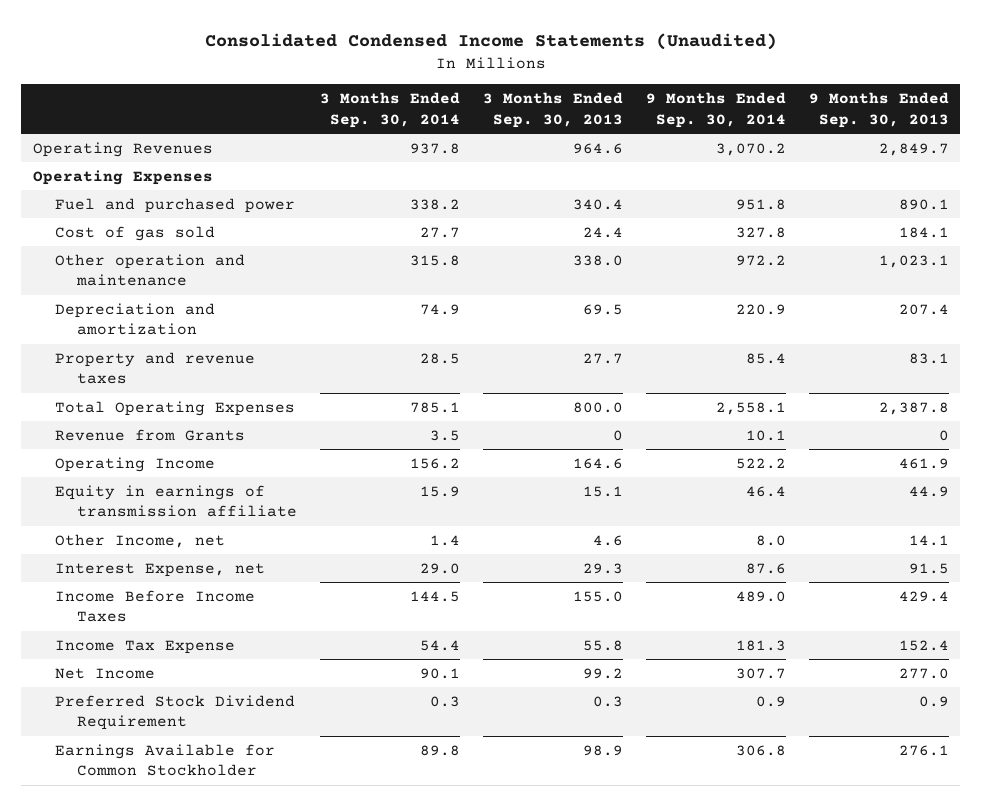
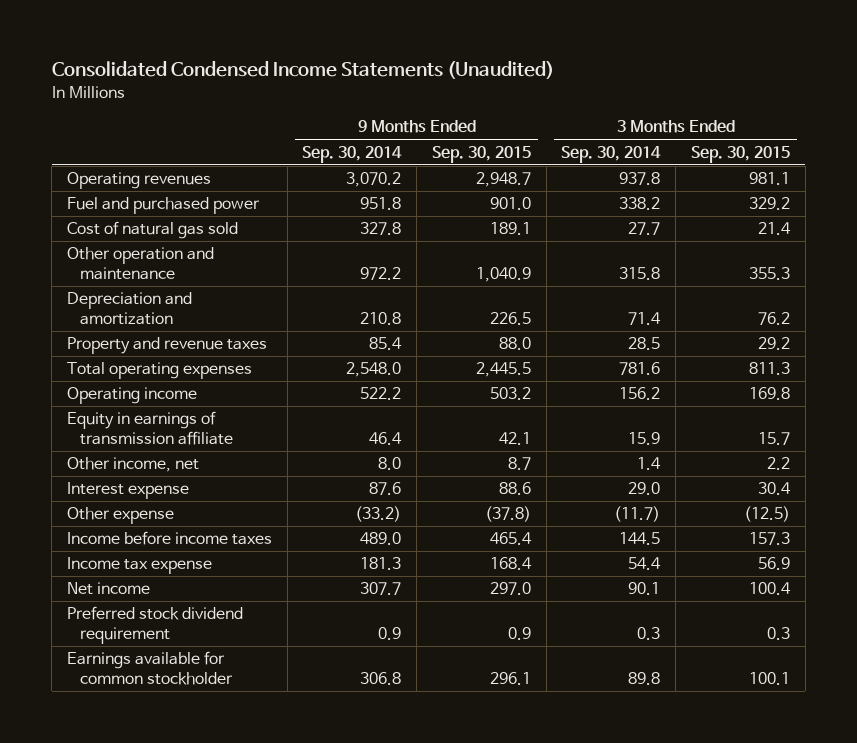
[483,91,624,128] 3 Months Ended Sep. 30, 2013 -> none
[808,91,949,128] 9 Months Ended Sep. 30, 2013 -> none
none -> [431,145,531,163] Sep. 30, 2015
none -> [690,145,790,163] Sep. 30, 2015
[32,169,213,185] Operating Expenses -> none
[32,141,213,157] Operating Revenues -> [66,172,211,190] Operating revenues
[54,225,215,241] Cost of gas sold -> [66,221,238,240] Cost of natural gas sold
[420,303,461,315] 74.9 -> [628,312,662,326] 71.4
[735,303,786,315] 220.9 -> [360,312,402,326] 210.8
[54,428,245,441] Revenue from Grants -> none
[54,400,295,416] Total Operating Expenses -> [66,362,252,380] Total operating expenses
[410,401,461,413] 785.1 -> [619,362,661,376] 781.6
[715,401,786,415] 2,558.1 -> [346,362,402,378] 2,548.0
[54,456,215,472] Operating Income -> [66,387,197,405] Operating income
[54,533,225,548] Other Income, net -> [66,457,199,473] Other income, net
[54,562,265,577] Interest Expense, net -> [66,482,189,500] Interest expense
none -> [66,507,174,525] Other expense
[54,589,255,623] Income Before Income Taxes -> [66,531,272,546] Income before income taxes
[54,639,235,654] Income Tax Expense -> [66,557,212,575] Income tax expense
[54,667,155,679] Net Income -> [66,582,150,596] Net income
[54,694,295,731] Preferred Stock Dividend Requirement -> [66,606,243,645] Preferred stock dividend requirement
[54,743,275,777] Earnings Available for Common Stockholder -> [66,651,233,686] Earnings available for common stockholder

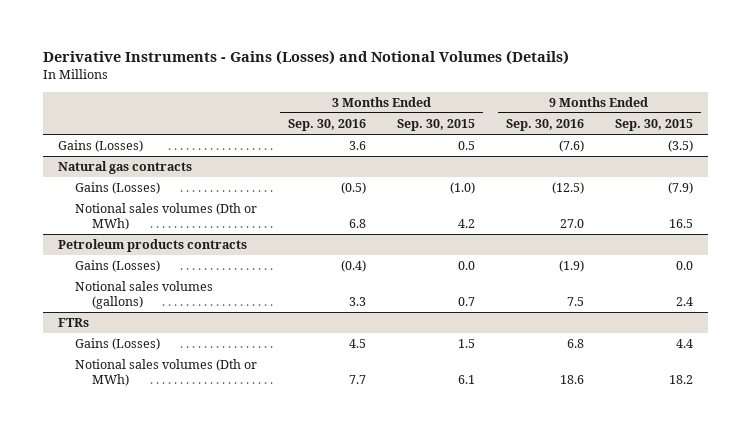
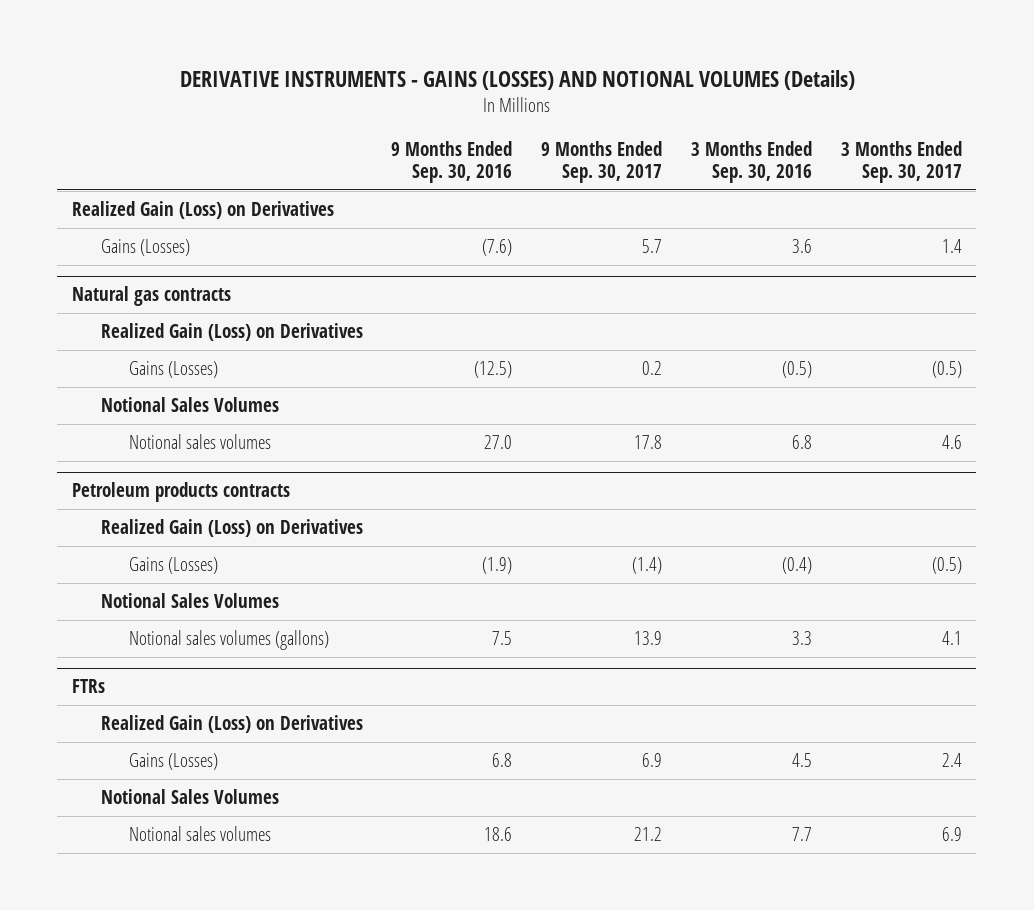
[42,50,569,66] Derivative Instruments - Gains (Losses) and Notional Volumes (Details) -> [179,69,855,90] DERIVATIVE INSTRUMENTS - GAINS (LOSSES) AND NOTIONAL VOLUMES (Details)
[397,119,476,132] Sep. 30, 2015 -> none
[614,119,693,132] Sep. 30, 2015 -> none
none -> [541,140,663,184] 9 Months Ended Sep. 30, 2017
none -> [840,140,962,184] 3 Months Ended Sep. 30, 2017
none -> [71,200,334,219] Realized Gain (Loss) on Derivatives
none -> [100,322,363,341] Realized Gain (Loss) on Derivatives
none -> [100,396,279,412] Notional Sales Volumes
[75,203,258,230] Notional sales volumes (Dth or MWh) -> [129,433,272,449] Notional sales volumes
none -> [100,518,363,537] Realized Gain (Loss) on Derivatives
none -> [100,592,279,608] Notional Sales Volumes
none -> [100,714,363,733] Realized Gain (Loss) on Derivatives
none -> [100,788,279,804] Notional Sales Volumes
[75,359,258,386] Notional sales volumes (Dth or MWh) -> [129,825,272,841] Notional sales volumes

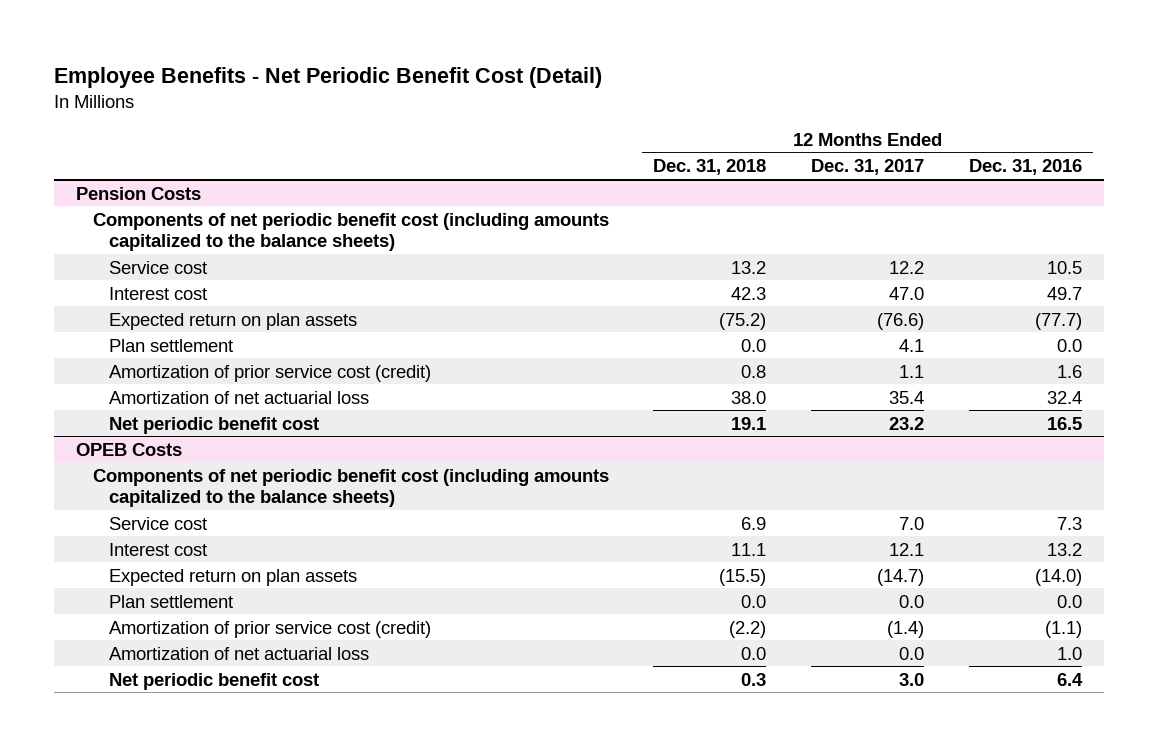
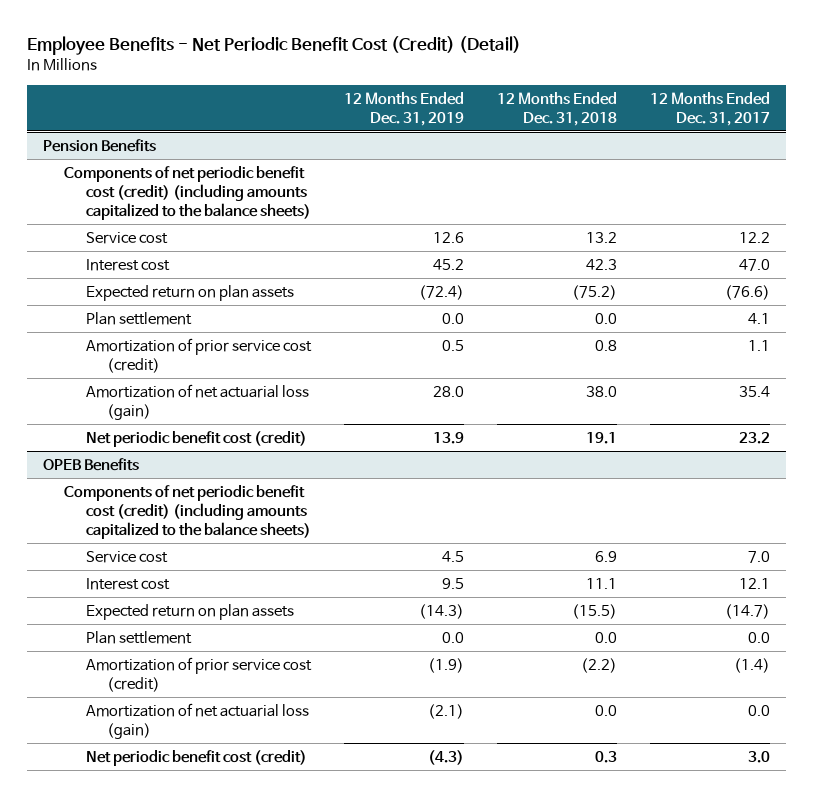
[53,66,602,88] Employee Benefits - Net Periodic Benefit Cost (Detail) -> [26,35,521,55] Employee Benefits - Net Periodic Benefit Cost (Credit) (Detail)
[968,159,1082,176] Dec. 31, 2016 -> none
none -> [343,91,464,127] 12 Months Ended Dec. 31, 2019
[76,186,202,200] Pension Costs -> [43,138,157,152] Pension Benefits
[92,212,609,252] Components of net periodic benefit cost (including amounts capitalized to the balance sheets) -> [64,165,311,221] Components of net periodic benefit cost (credit) (including amounts capitalized to the balance sheets)
[109,390,370,404] Amortization of net actuarial loss -> [85,383,309,420] Amortization of net actuarial loss (gain)
[109,416,320,434] Net periodic benefit cost -> [85,430,307,447] Net periodic benefit cost (credit)
[76,442,183,456] OPEB Costs -> [43,457,140,471] OPEB Benefits
[92,468,609,508] Components of net periodic benefit cost (including amounts capitalized to the balance sheets) -> [64,484,311,540] Components of net periodic benefit cost (credit) (including amounts capitalized to the balance sheets)
[109,646,370,660] Amortization of net actuarial loss -> [85,702,309,739] Amortization of net actuarial loss (gain)
[109,672,320,690] Net periodic benefit cost -> [85,749,307,766] Net periodic benefit cost (credit)

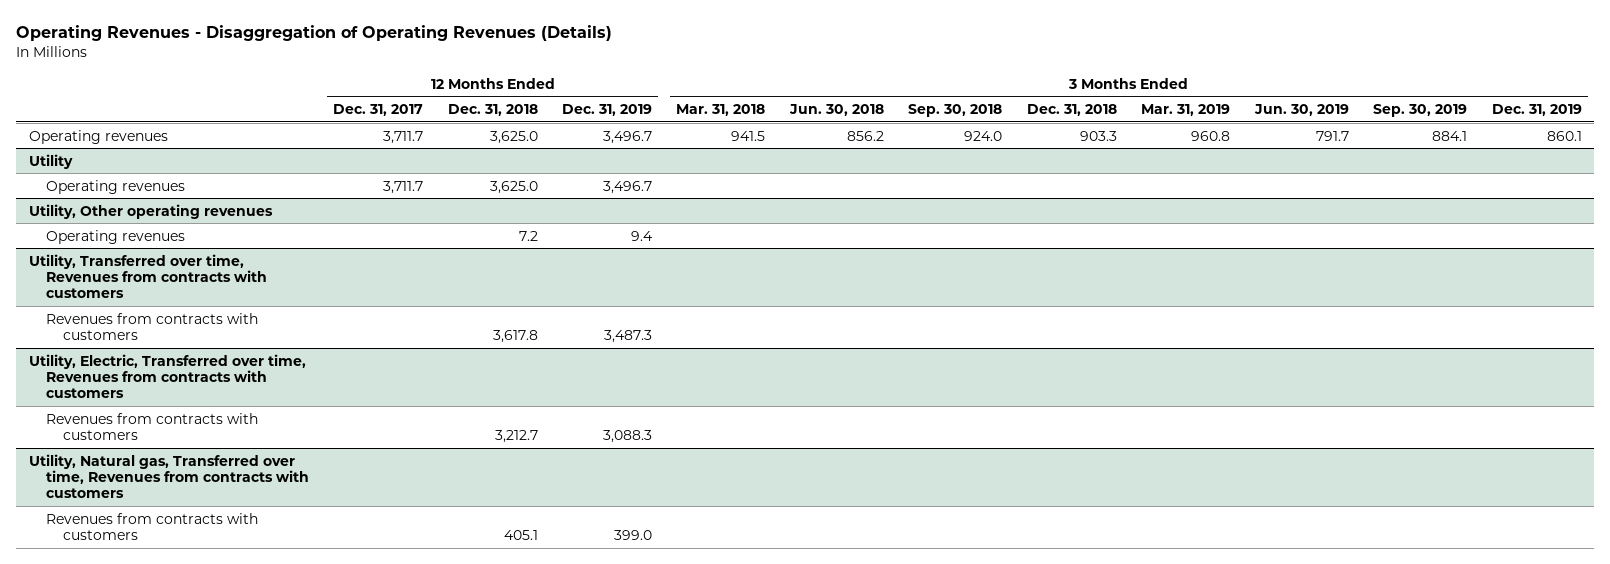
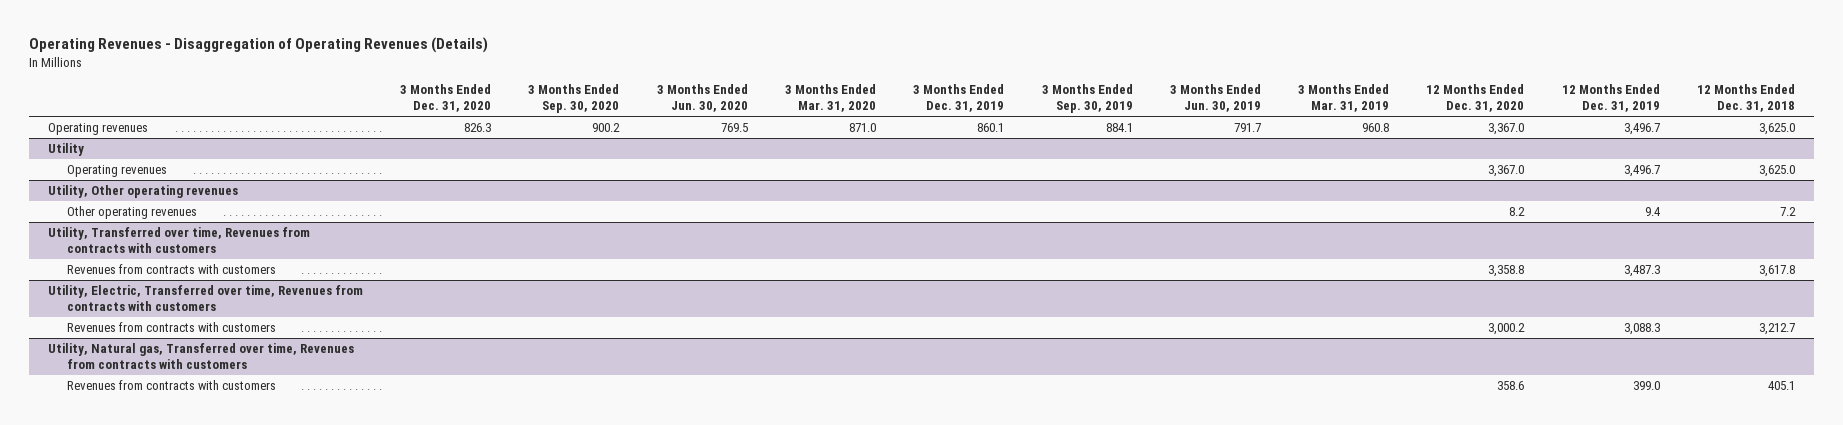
[333,103,424,116] Dec. 31, 2017 -> none
[676,103,766,116] Mar. 31, 2018 -> none
[788,103,884,116] Jun. 30, 2018 -> none
[908,103,1003,117] Sep. 30, 2018 -> none
[1026,103,1117,116] Dec. 31, 2018 -> none
none -> [400,84,492,113] 3 Months Ended Dec. 31, 2020
none -> [528,84,620,114] 3 Months Ended Sep. 30, 2020
none -> [656,84,748,113] 3 Months Ended Jun. 30, 2020
none -> [785,84,877,113] 3 Months Ended Mar. 31, 2020
none -> [1426,84,1525,113] 12 Months Ended Dec. 31, 2020
[45,229,185,244] Operating revenues -> [66,206,197,220] Other operating revenues

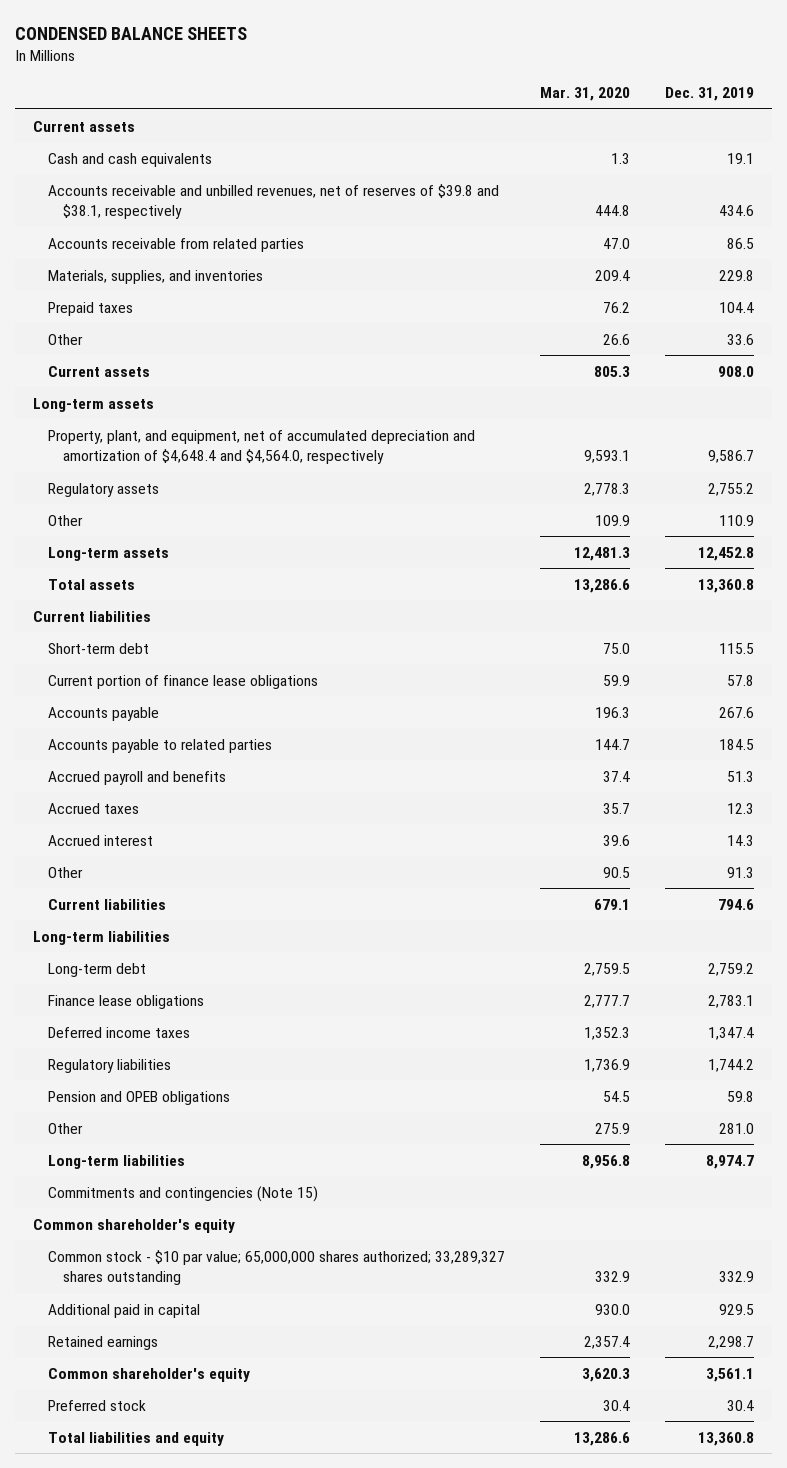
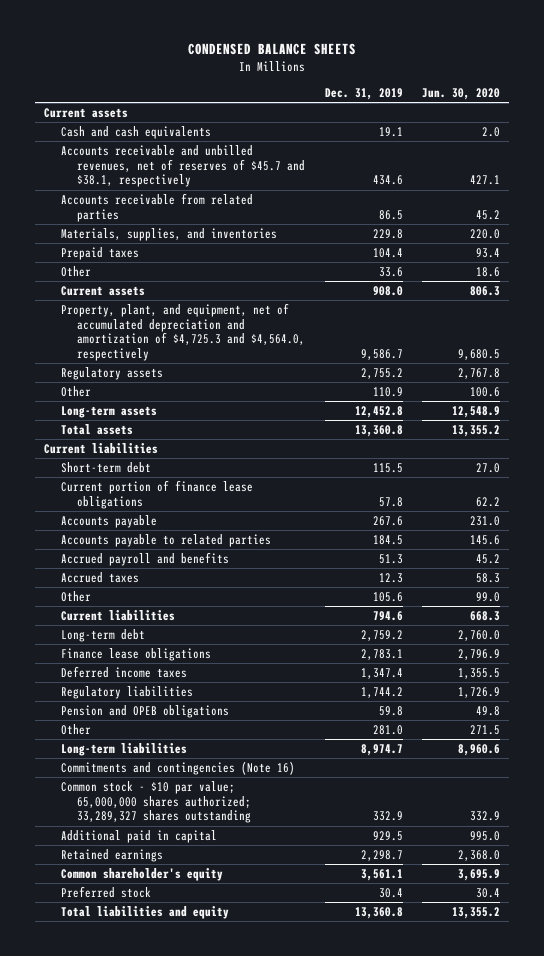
[540,87,631,102] Mar. 31, 2020 -> none
none -> [421,88,500,101] Jun. 30, 2020
[48,183,500,219] Accounts receivable and unbilled revenues, net of reserves of $39.8 and $38.1, respectively -> [60,144,306,188] Accounts receivable and unbilled revenues, net of reserves of $45.7 and $38.1, respectively
[32,397,154,412] Long-term assets -> none
[48,429,476,464] Property, plant, and equipment, net of accumulated depreciation and amortization of $4,648.4 and $4,564.0, respectively -> [60,302,306,361] Property, plant, and equipment, net of accumulated depreciation and amortization of $4,725.3 and $4,564.0, respectively
[48,834,154,846] Accrued interest -> none
[727,866,755,878] 91.3 -> [372,591,403,602] 105.6
[32,930,170,945] Long-term liabilities -> none
[32,1218,235,1233] Common shareholder's equity -> none
[48,1185,319,1202] Commitments and contingencies (Note 15) -> [60,760,295,775] Commitments and contingencies (Note 16)

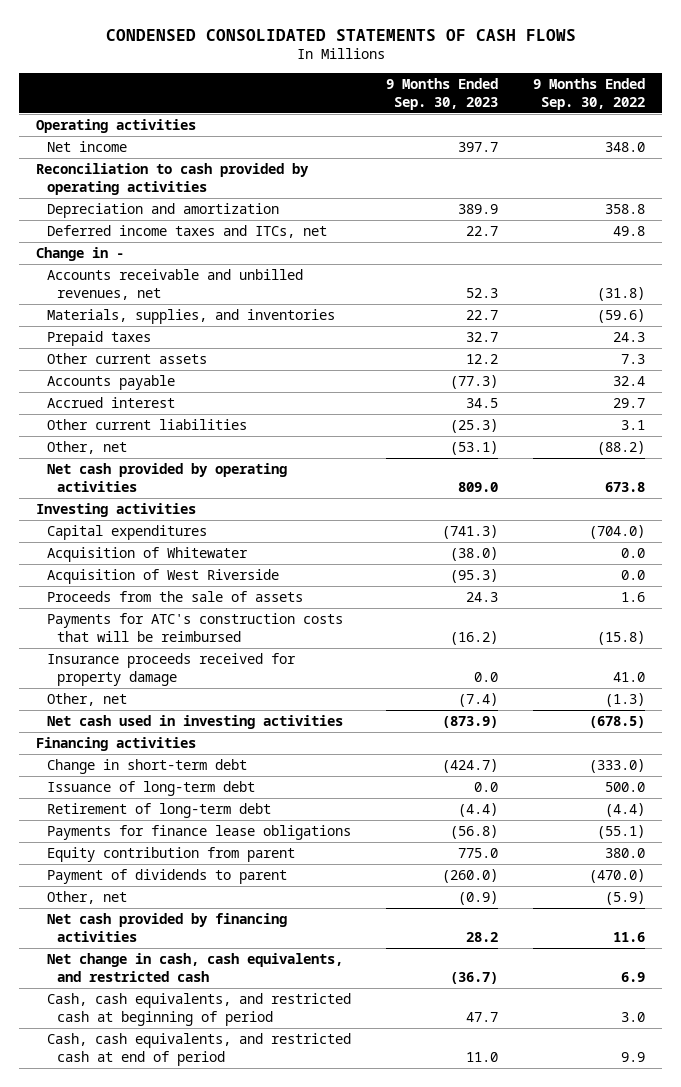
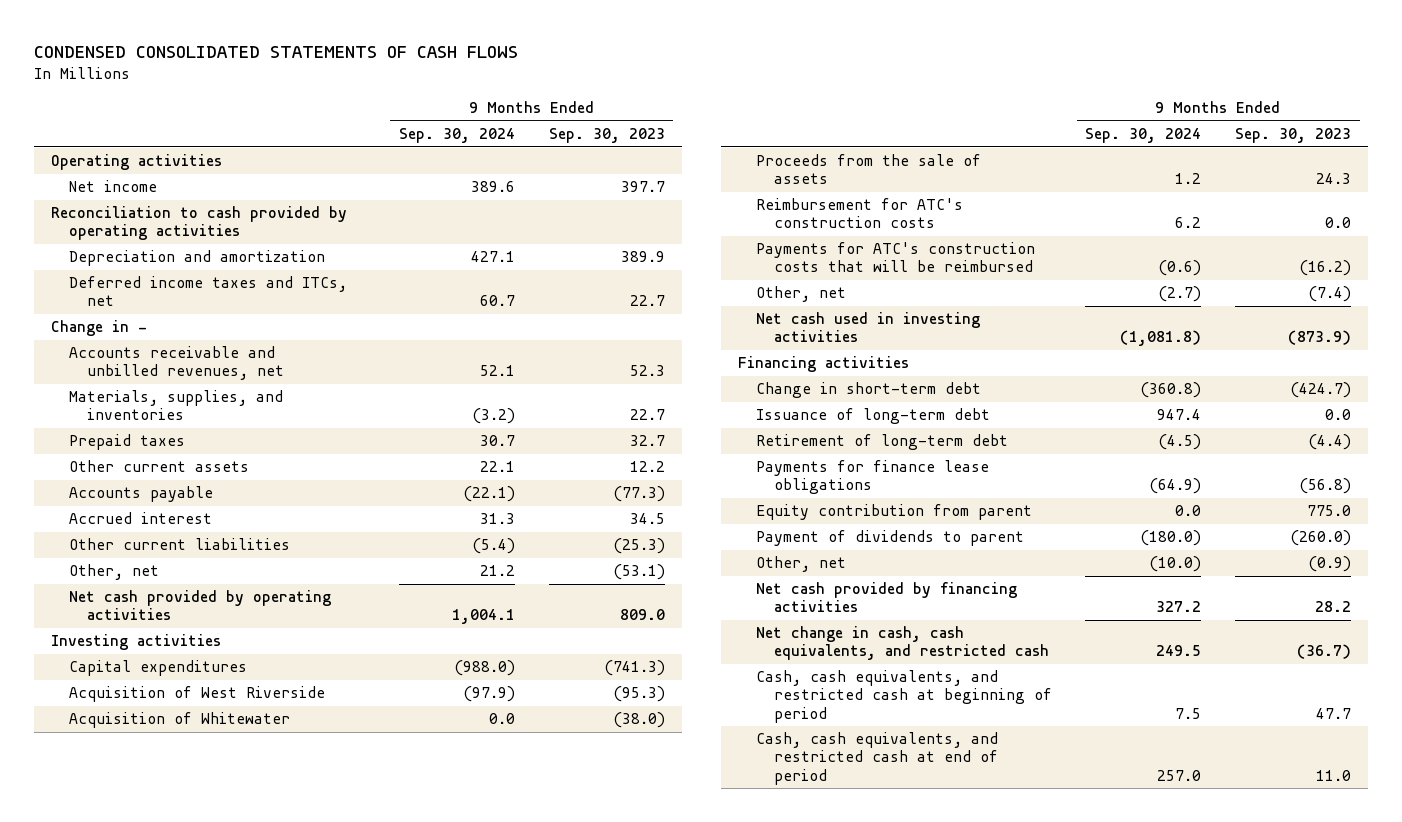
[532,78,645,111] 9 Months Ended Sep. 30, 2022 -> none
none -> [398,128,515,144] Sep. 30, 2024
[46,546,248,562] Acquisition of Whitewater -> [68,712,290,729] Acquisition of Whitewater
none -> [755,198,963,229] Reimbursement for ATC's construction costs
[46,652,296,686] Insurance proceeds received for property damage -> none

